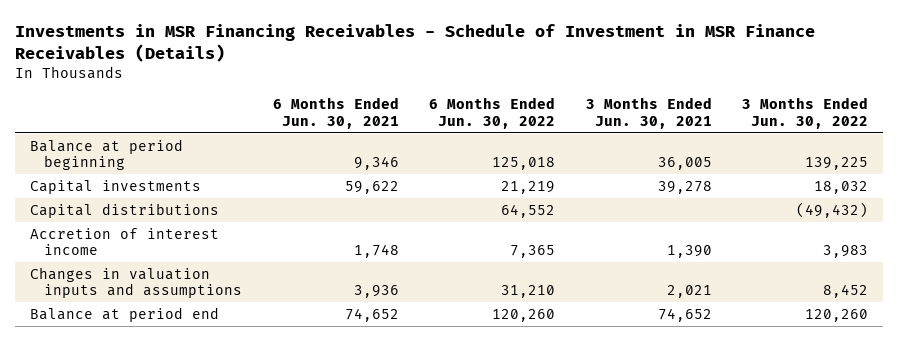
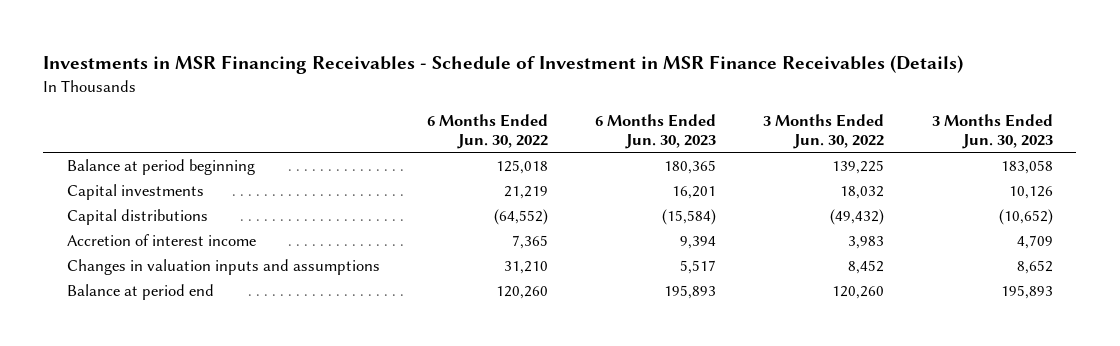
[272,97,399,129] 6 Months Ended Jun. 30, 2021 -> none
[585,97,712,129] 3 Months Ended Jun. 30, 2021 -> none
none -> [595,113,717,150] 6 Months Ended Jun. 30, 2023
none -> [931,113,1053,150] 3 Months Ended Jun. 30, 2023
[501,203,556,218] 64,552 -> [494,208,549,225] (64,552)

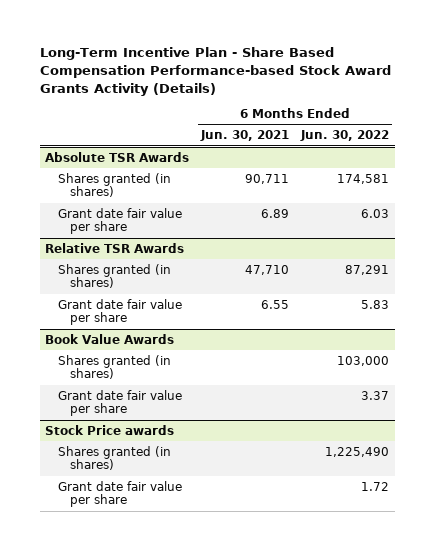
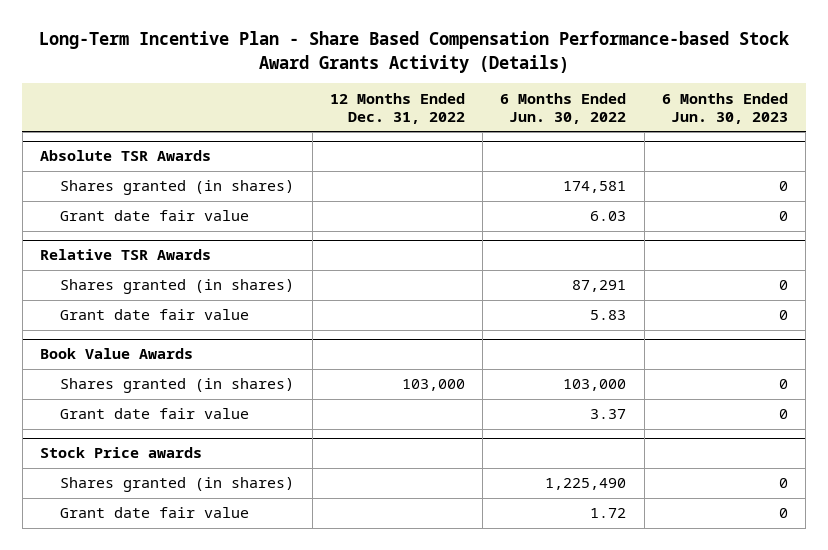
[200,130,290,142] Jun. 30, 2021 -> none
none -> [329,92,465,124] 12 Months Ended Dec. 31, 2022
none -> [661,92,788,124] 6 Months Ended Jun. 30, 2023
[57,207,182,235] Grant date fair value per share -> [60,210,250,222] Grant date fair value
[57,298,182,326] Grant date fair value per share -> [60,309,250,321] Grant date fair value
[57,389,182,417] Grant date fair value per share -> [60,408,250,420] Grant date fair value
[57,480,182,508] Grant date fair value per share -> [60,507,250,519] Grant date fair value

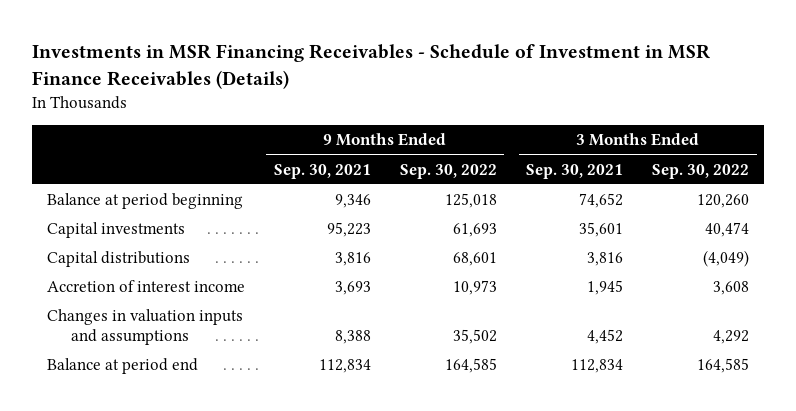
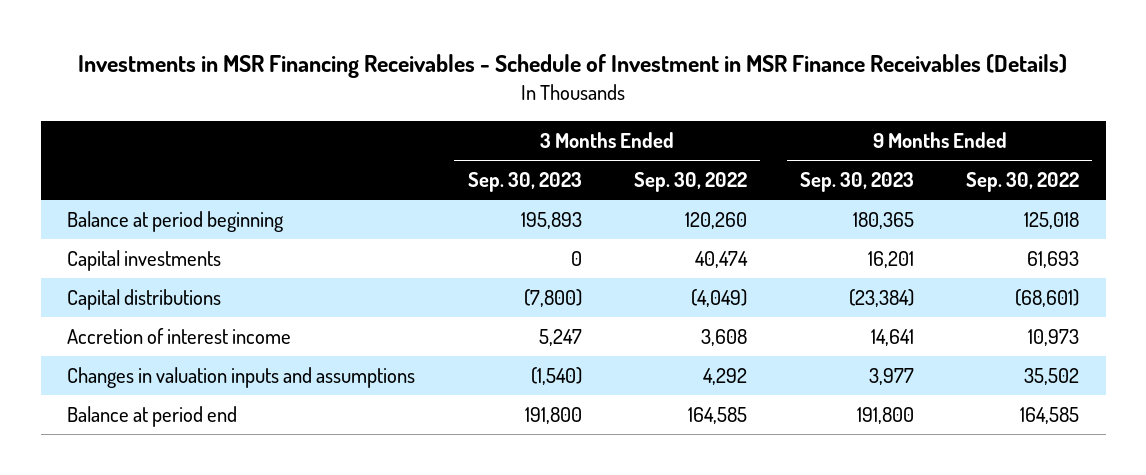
[273,163,371,179] Sep. 30, 2021 -> none
[526,163,624,179] Sep. 30, 2021 -> none
none -> [467,172,582,193] Sep. 30, 2023
none -> [799,172,914,193] Sep. 30, 2023
[452,252,497,267] 68,601 -> [1015,289,1080,308] (68,601)

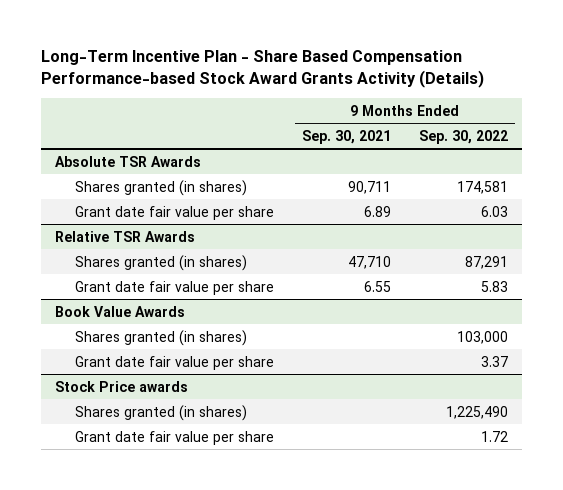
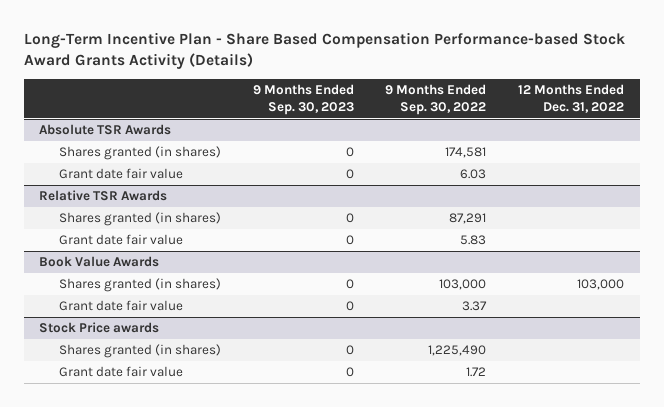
[301,129,391,144] Sep. 30, 2021 -> none
none -> [252,84,354,115] 9 Months Ended Sep. 30, 2023
none -> [518,84,625,113] 12 Months Ended Dec. 31, 2022
[74,205,274,220] Grant date fair value per share -> [58,168,183,180] Grant date fair value
[74,280,274,295] Grant date fair value per share -> [58,234,183,246] Grant date fair value
[74,355,274,370] Grant date fair value per share -> [58,300,183,312] Grant date fair value
[74,430,274,445] Grant date fair value per share -> [58,366,183,378] Grant date fair value

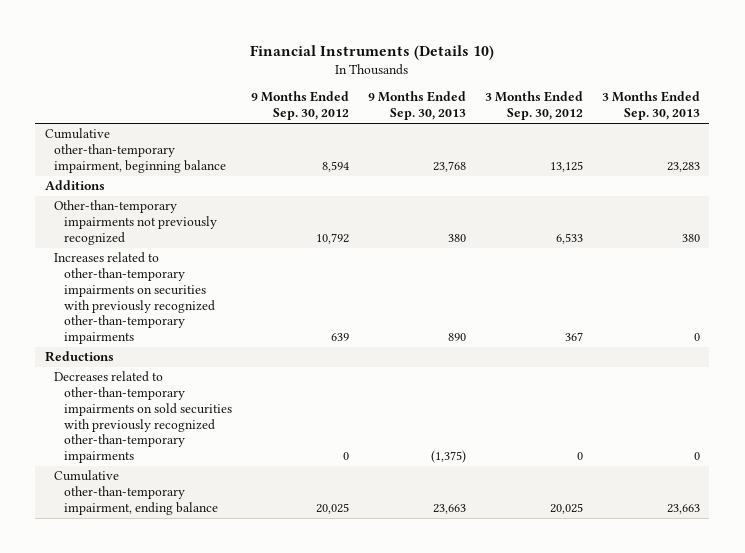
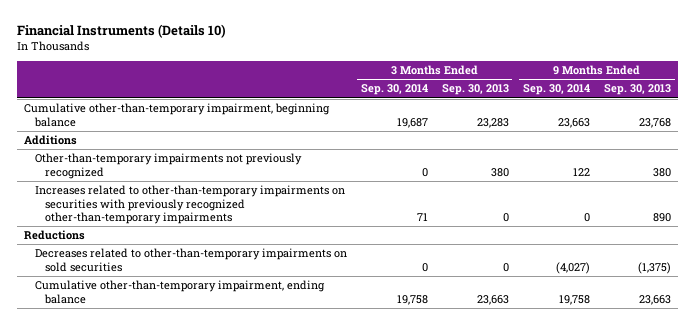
[250,91,349,121] 9 Months Ended Sep. 30, 2012 -> none
[484,91,583,121] 3 Months Ended Sep. 30, 2012 -> none
none -> [360,84,428,96] Sep. 30, 2014
none -> [522,84,590,96] Sep. 30, 2014
[54,371,232,464] Decreases related to other-than-temporary impairments on sold securities with previously recognized other-than-temporary impairments -> [34,248,347,272] Decreases related to other-than-temporary impairments on sold securities

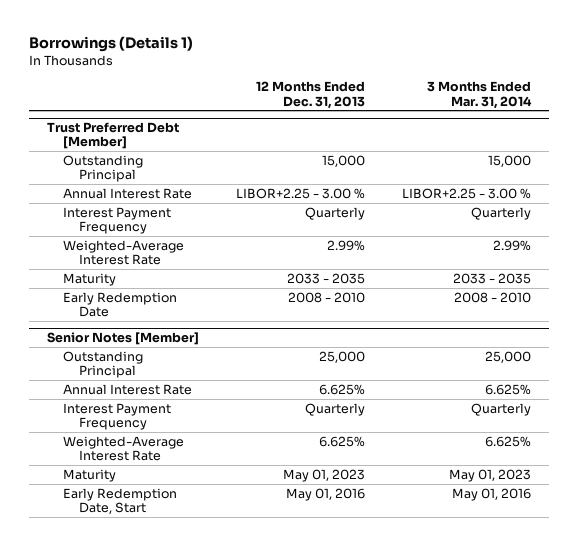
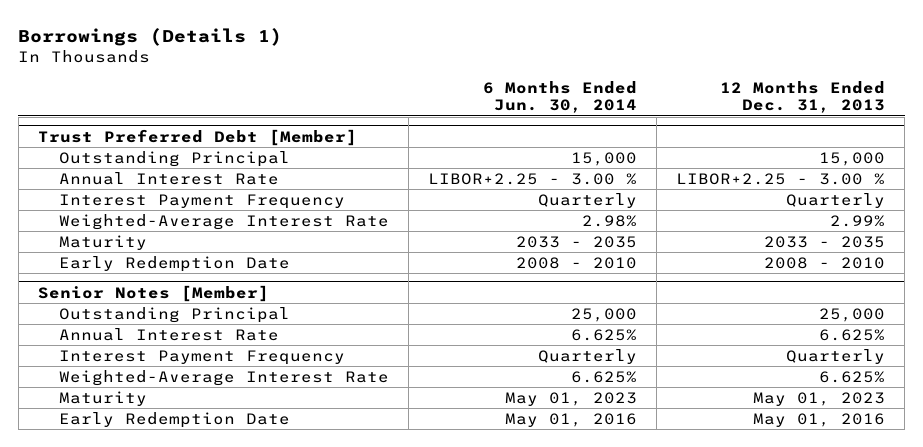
[426,81,532,109] 3 Months Ended Mar. 31, 2014 -> none
none -> [483,80,638,114] 6 Months Ended Jun. 30, 2014
[63,487,178,515] Early Redemption Date, Start -> [59,411,291,428] Early Redemption Date

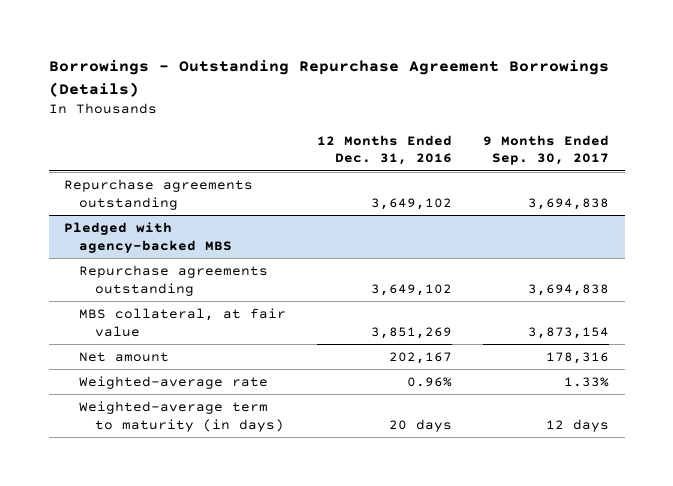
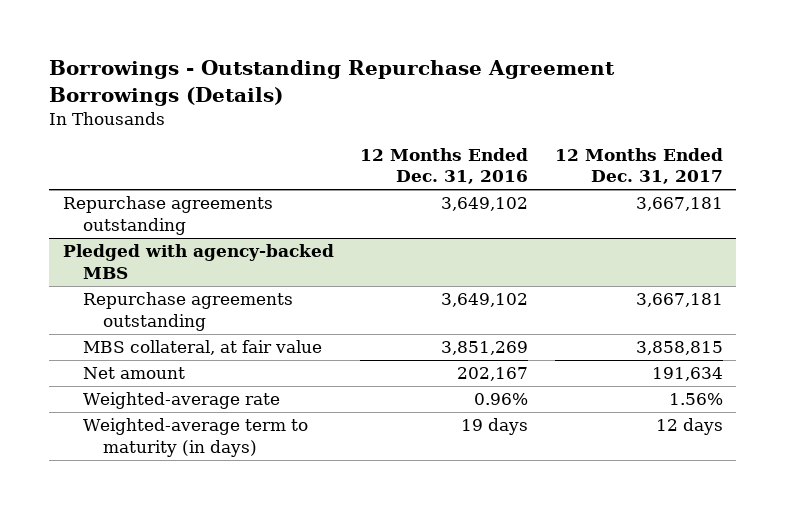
[483,134,610,166] 9 Months Ended Sep. 30, 2017 -> none
none -> [554,147,723,185] 12 Months Ended Dec. 31, 2017
[389,418,453,432] 20 days -> [461,418,529,436] 19 days

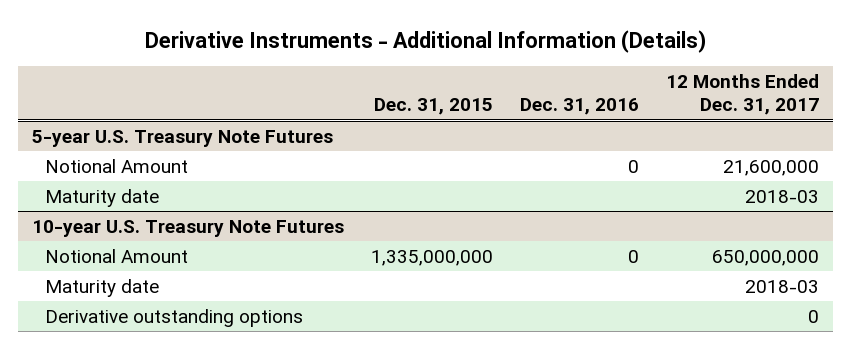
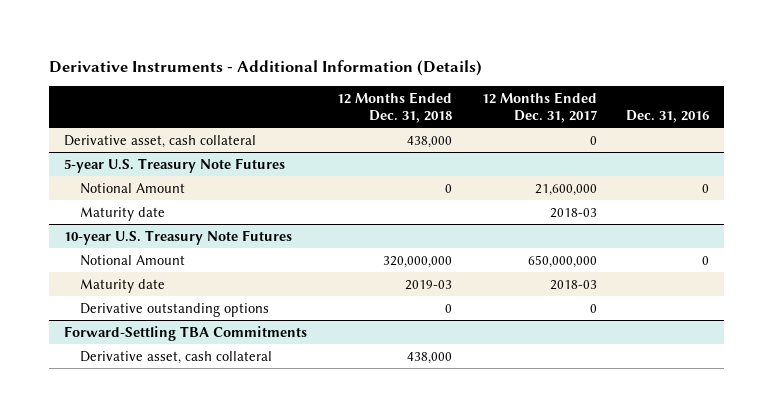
[374,98,494,116] Dec. 31, 2015 -> none
none -> [336,91,452,123] 12 Months Ended Dec. 31, 2018
none -> [64,134,257,148] Derivative asset, cash collateral
none -> [64,325,308,341] Forward-Settling TBA Commitments
none -> [79,350,272,364] Derivative asset, cash collateral

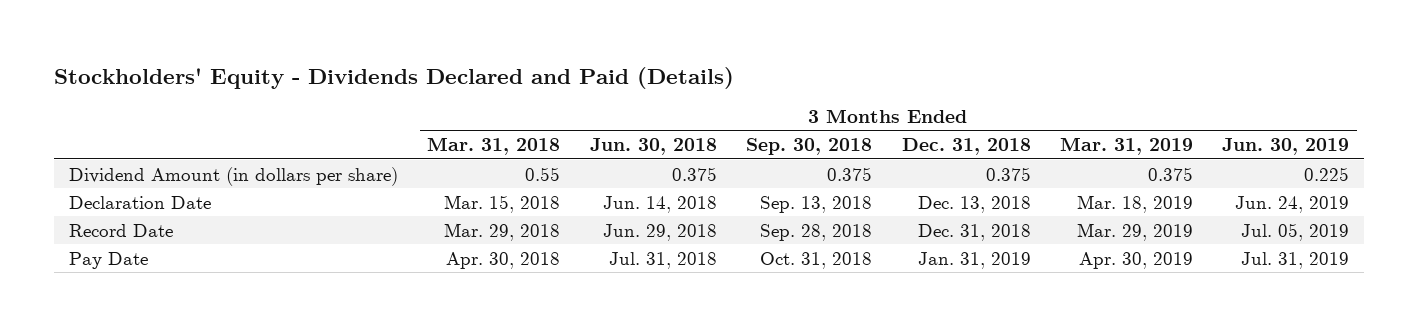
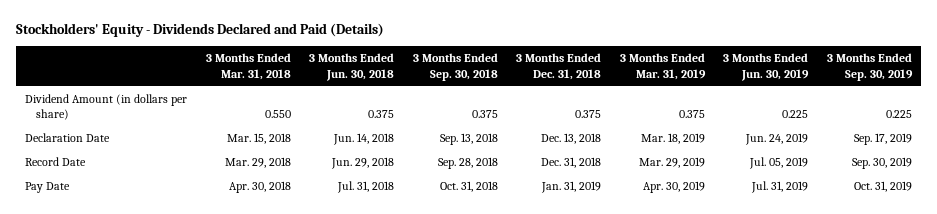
none -> [826,53,913,81] 3 Months Ended Sep. 30, 2019
[525,166,561,181] 0.55 -> [264,110,291,119] 0.550

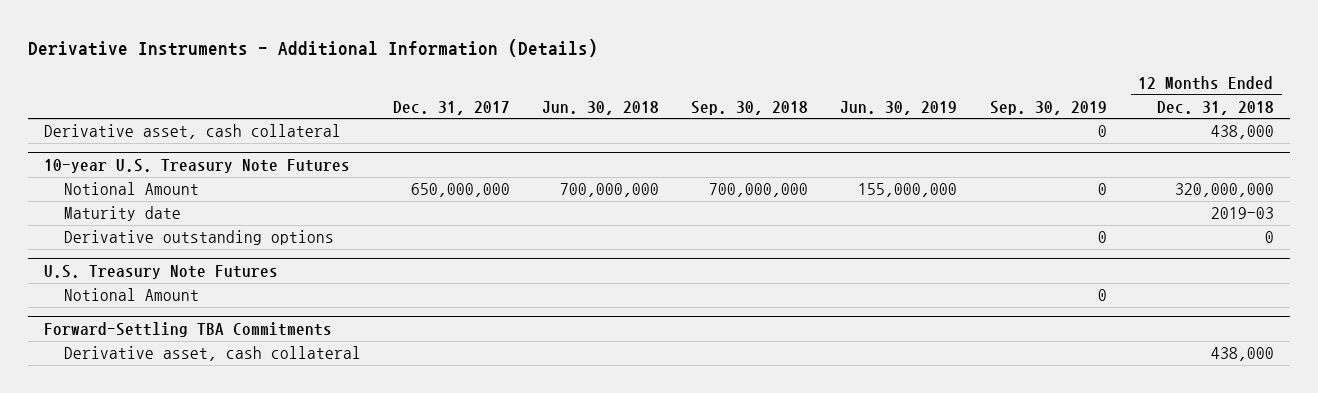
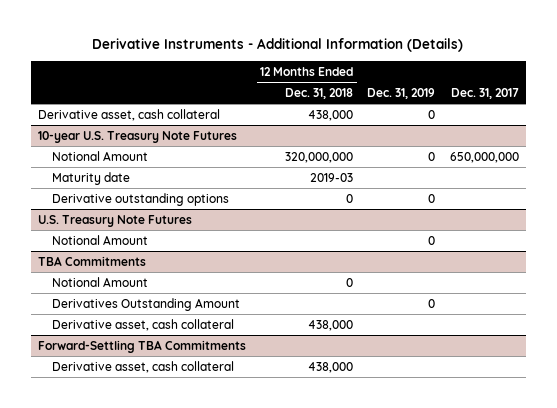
[542,100,660,115] Jun. 30, 2018 -> none
[691,100,809,115] Sep. 30, 2018 -> none
[840,100,958,115] Jun. 30, 2019 -> none
[989,100,1107,115] Sep. 30, 2019 -> none
none -> [367,88,436,100] Dec. 31, 2019
none -> [38,255,147,266] TBA Commitments
none -> [51,276,148,287] Notional Amount
none -> [51,297,240,311] Derivatives Outstanding Amount
none -> [51,318,234,331] Derivative asset, cash collateral

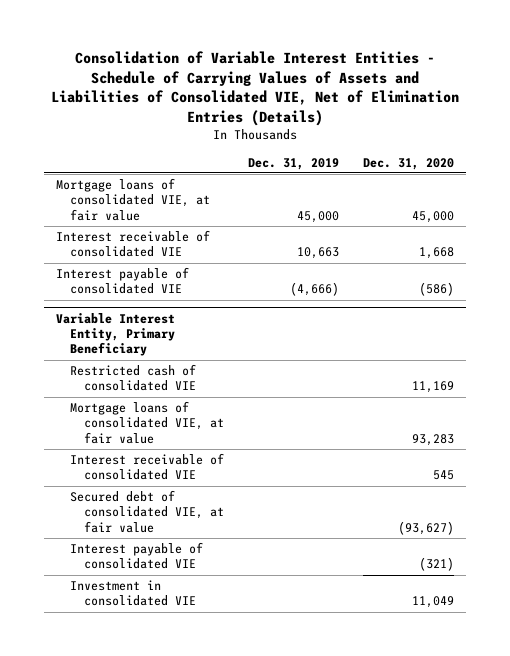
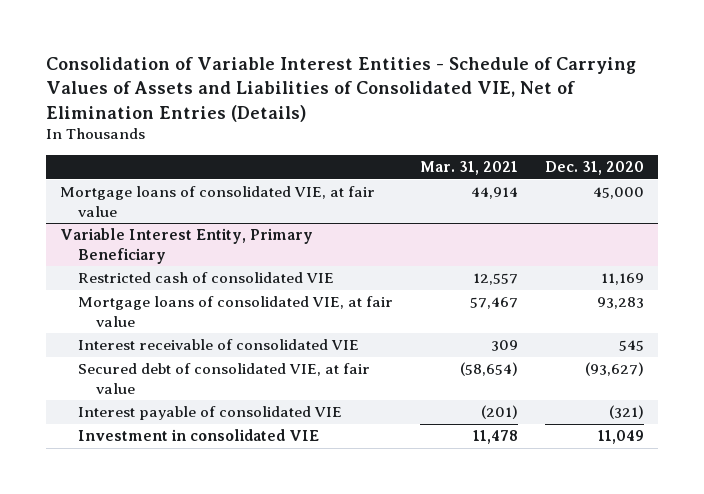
[248,157,340,170] Dec. 31, 2019 -> none
none -> [420,161,519,176] Mar. 31, 2021
[55,230,210,258] Interest receivable of consolidated VIE -> none
[55,267,189,295] Interest payable of consolidated VIE -> none

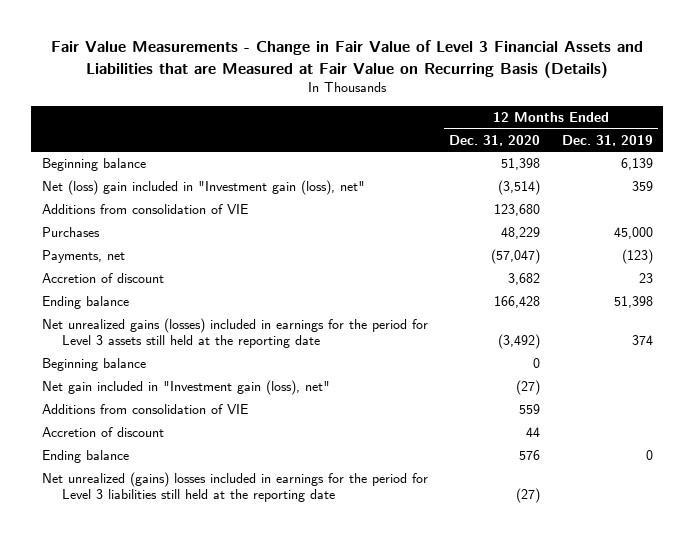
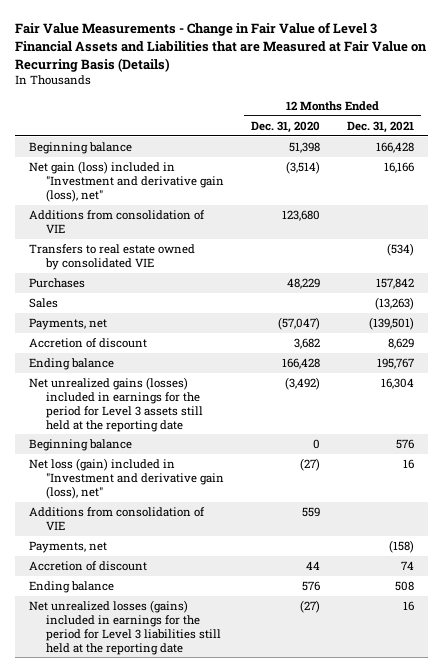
[561,134,653,146] Dec. 31, 2019 -> none
none -> [347,120,415,133] Dec. 31, 2021
[41,180,365,196] Net (loss) gain included in "Investment gain (loss), net" -> [28,161,225,202] Net gain (loss) included in "Investment and derivative gain (loss), net"
none -> [28,244,195,270] Transfers to real estate owned by consolidated VIE
none -> [28,298,58,309] Sales
[41,380,330,396] Net gain included in "Investment gain (loss), net" -> [28,458,225,499] Net loss (gain) included in "Investment and derivative gain (loss), net"
none -> [28,541,107,554] Payments, net
[41,472,428,503] Net unrealized (gains) losses included in earnings for the period for Level 3 liabilities still held at the reporting date -> [28,600,222,655] Net unrealized losses (gains) included in earnings for the period for Level 3 liabilities still held at the reporting date

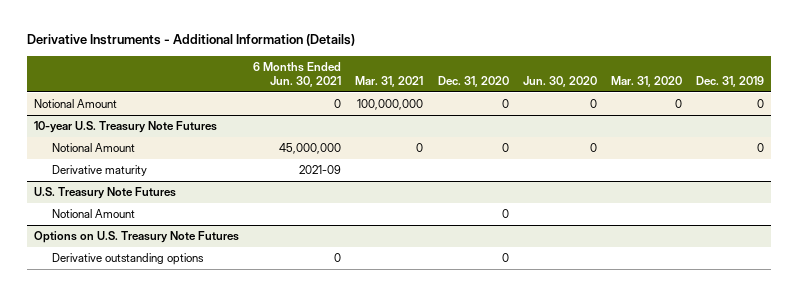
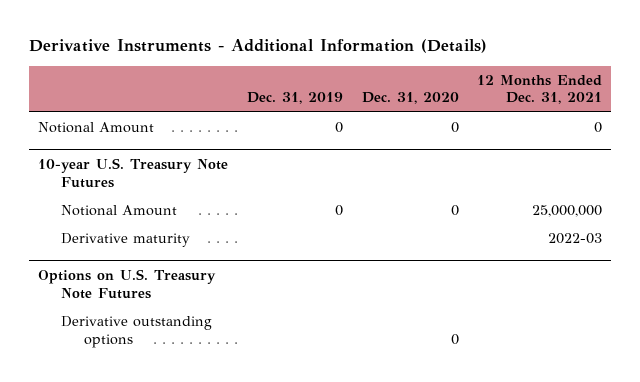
[253,61,342,88] 6 Months Ended Jun. 30, 2021 -> none
[355,76,424,88] Mar. 31, 2021 -> none
[522,76,597,88] Jun. 30, 2020 -> none
[611,76,683,88] Mar. 31, 2020 -> none
none -> [477,74,603,105] 12 Months Ended Dec. 31, 2021
[33,187,176,200] U.S. Treasury Note Futures -> none
[51,209,135,219] Notional Amount -> none

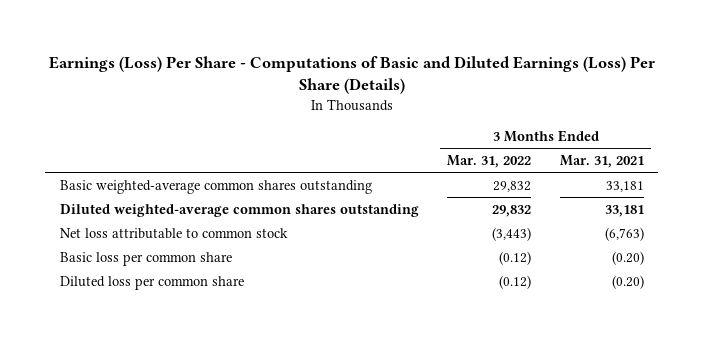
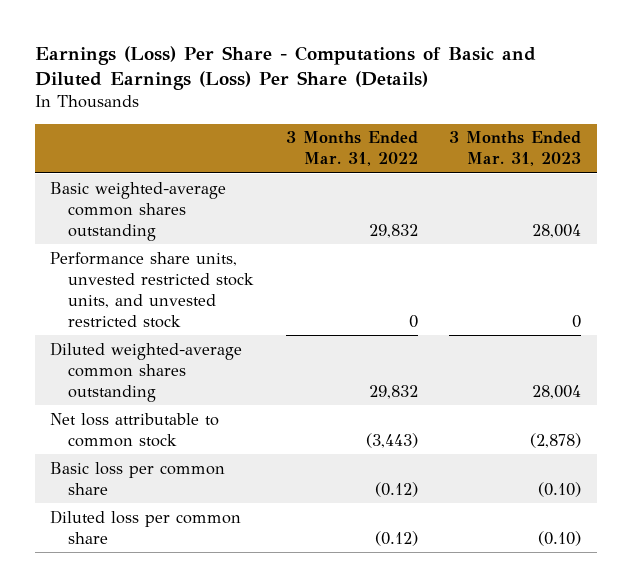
[559,154,644,168] Mar. 31, 2021 -> none
none -> [449,131,582,167] 3 Months Ended Mar. 31, 2023
none -> [50,251,255,328] Performance share units, unvested restricted stock units, and unvested restricted stock

